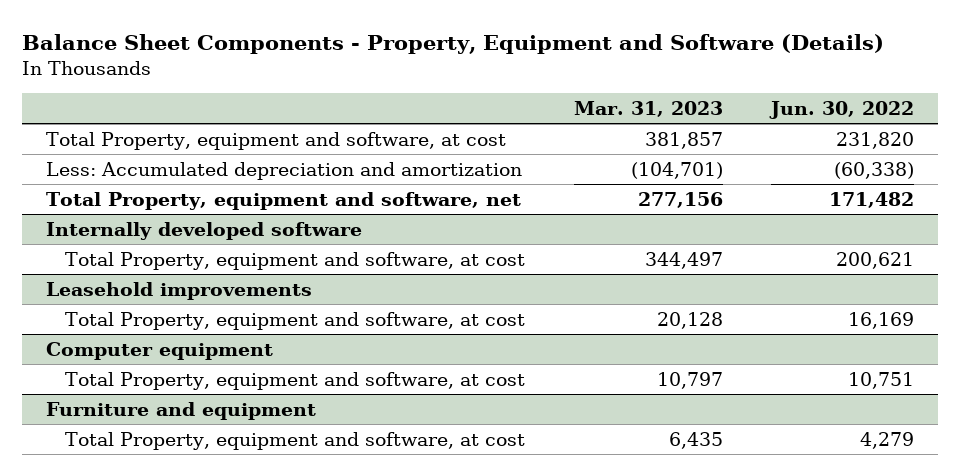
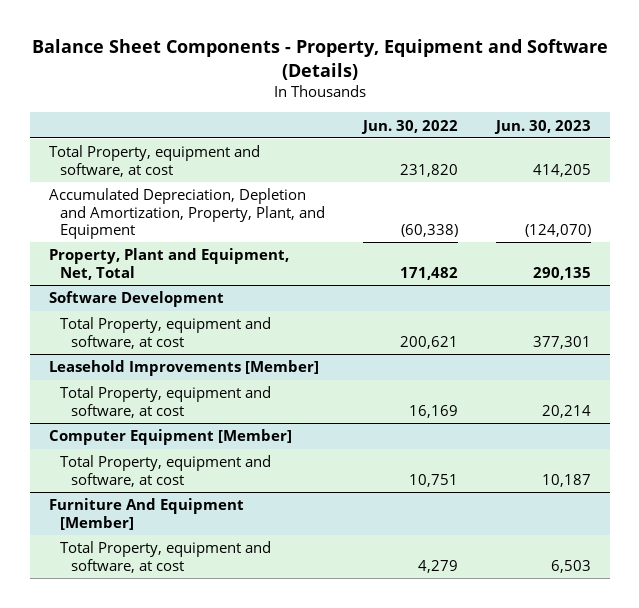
[573,101,723,118] Mar. 31, 2023 -> none
none -> [493,119,591,134] Jun. 30, 2023
[46,161,523,180] Less: Accumulated depreciation and amortization -> [48,188,325,240] Accumulated Depreciation, Depletion and Amortization, Property, Plant, and Equipment
[46,191,522,210] Total Property, equipment and software, net -> [48,248,289,280] Property, Plant and Equipment, Net, Total
[46,221,363,240] Internally developed software -> [48,291,224,308] Software Development
[46,281,313,300] Leasehold improvements -> [48,360,319,377] Leasehold Improvements [Member]
[46,341,274,360] Computer equipment -> [48,429,292,446] Computer Equipment [Member]
[46,401,317,420] Furniture and equipment -> [48,498,244,530] Furniture And Equipment [Member]

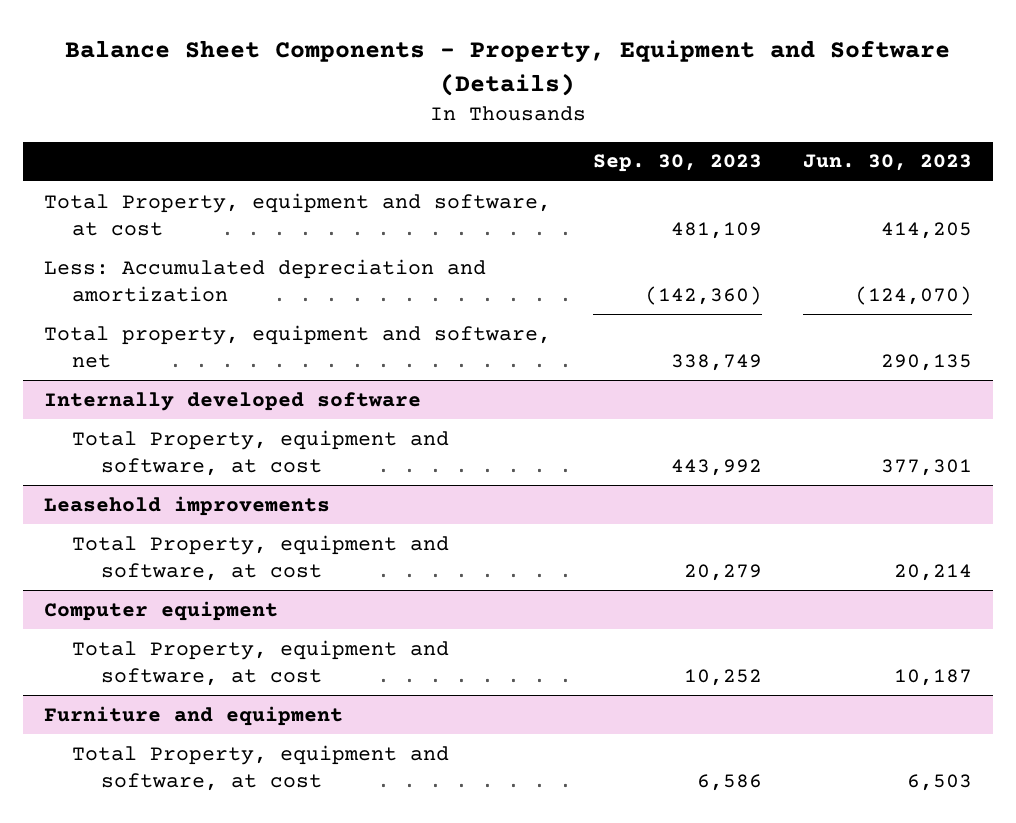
[360,119,458,134] Jun. 30, 2022 -> none
none -> [592,154,762,173] Sep. 30, 2023
[48,188,325,240] Accumulated Depreciation, Depletion and Amortization, Property, Plant, and Equipment -> [43,258,486,302] Less: Accumulated depreciation and amortization
[48,248,289,280] Property, Plant and Equipment, Net, Total -> [43,324,551,368] Total property, equipment and software, net
[48,291,224,308] Software Development -> [43,391,421,411] Internally developed software
[48,360,319,377] Leasehold Improvements [Member] -> [43,495,330,516] Leasehold improvements
[48,429,292,446] Computer Equipment [Member] -> [43,600,278,621] Computer equipment
[48,498,244,530] Furniture And Equipment [Member] -> [43,705,343,726] Furniture and equipment

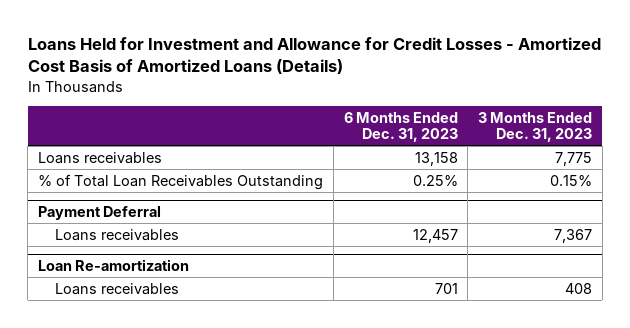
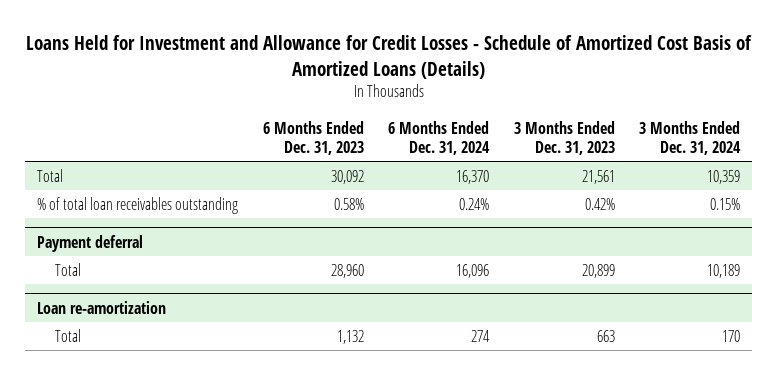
[27,37,601,75] Loans Held for Investment and Allowance for Credit Losses - Amortized Cost Basis of Amortized Loans (Details) -> [25,35,752,79] Loans Held for Investment and Allowance for Credit Losses - Schedule of Amortized Cost Basis of Amortized Loans (Details)
none -> [388,120,491,155] 6 Months Ended Dec. 31, 2024
none -> [639,120,742,155] 3 Months Ended Dec. 31, 2024
[38,151,163,164] Loans receivables -> none
[55,228,180,241] Loans receivables -> none
[55,282,180,295] Loans receivables -> none
none -> [37,168,64,182] Total
[38,173,324,190] % of Total Loan Receivables Outstanding -> [37,196,239,214] % of total loan receivables outstanding
[412,174,458,186] 0.25% -> [333,197,364,210] 0.58%
[549,174,592,186] 0.15% -> [584,197,615,210] 0.42%
[38,206,162,221] Payment Deferral -> [37,234,144,252] Payment deferral
none -> [54,262,81,276] Total
[38,259,190,272] Loan Re-amortization -> [37,300,167,314] Loan re-amortization
none -> [54,328,81,342] Total

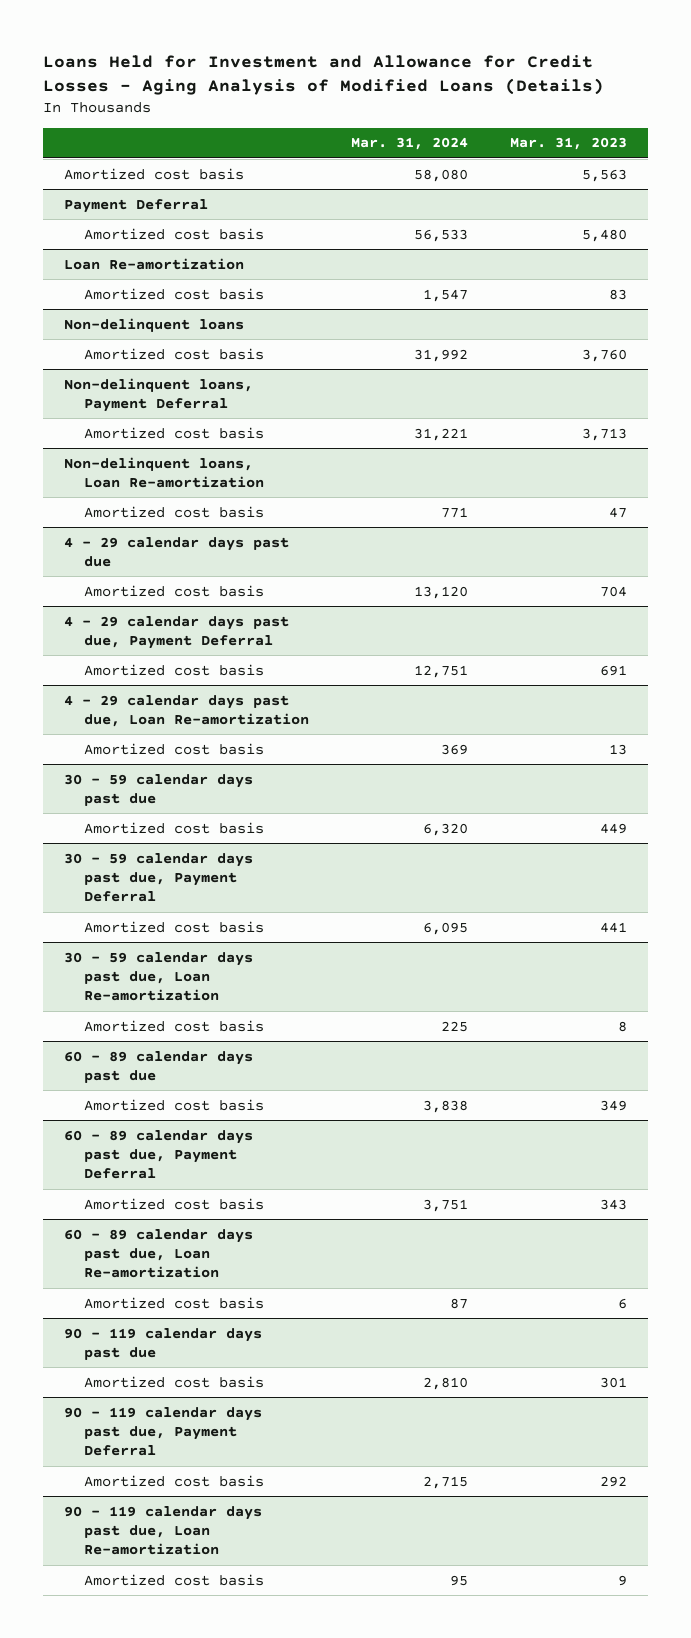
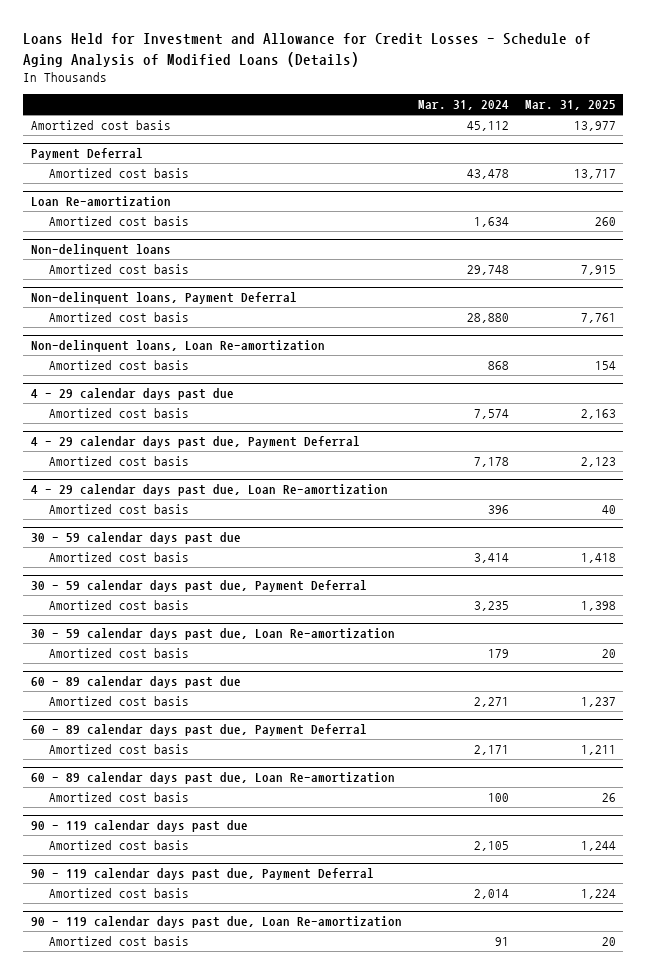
[43,55,605,96] Loans Held for Investment and Allowance for Credit Losses - Aging Analysis of Modified Loans (Details) -> [22,33,591,67] Loans Held for Investment and Allowance for Credit Losses - Schedule of Aging Analysis of Modified Loans (Details)
[510,137,628,151] Mar. 31, 2023 -> none
none -> [524,100,616,111] Mar. 31, 2025
[414,168,469,182] 58,080 -> [466,121,509,132] 45,112
[414,228,469,242] 56,533 -> [466,169,509,180] 43,478
[423,288,469,302] 1,547 -> [473,217,509,228] 1,634
[414,348,469,362] 31,992 -> [466,265,509,276] 29,748
[414,427,469,441] 31,221 -> [466,313,509,324] 28,880
[441,506,469,518] 771 -> [487,361,509,371] 868
[414,585,469,599] 13,120 -> [473,409,509,420] 7,574
[414,664,469,678] 12,751 -> [473,457,509,468] 7,178
[441,743,469,755] 369 -> [487,505,509,515] 396
[423,822,469,836] 6,320 -> [473,553,509,564] 3,414
[423,921,469,935] 6,095 -> [473,601,509,612] 3,235
[441,1020,469,1032] 225 -> [487,649,509,659] 179
[423,1099,469,1113] 3,838 -> [473,697,509,708] 2,271
[423,1198,469,1212] 3,751 -> [473,745,509,756] 2,171
[450,1297,469,1309] 87 -> [487,793,509,803] 100
[423,1376,469,1390] 2,810 -> [473,841,509,852] 2,105
[423,1475,469,1489] 2,715 -> [473,889,509,900] 2,014
[450,1574,469,1586] 95 -> [494,937,509,947] 91

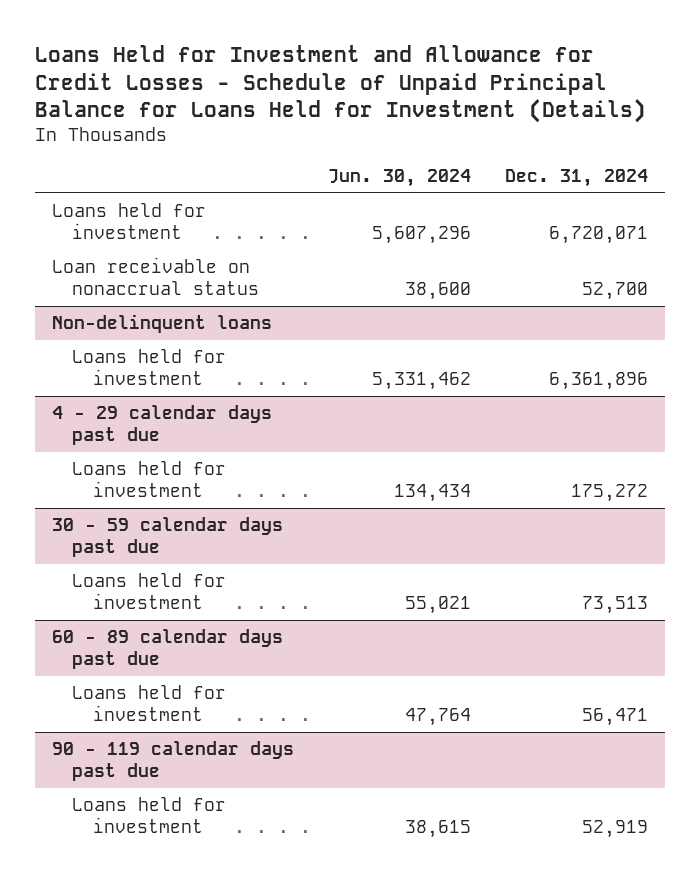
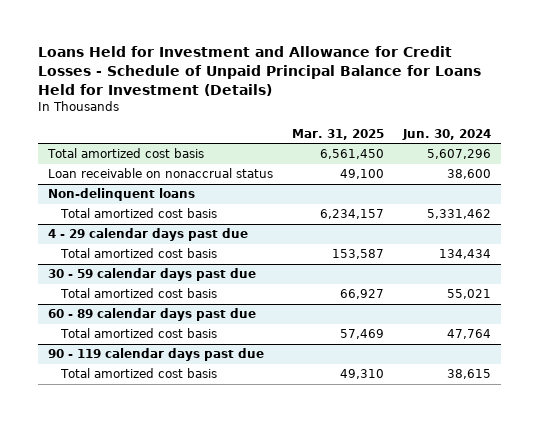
[505,168,649,187] Dec. 31, 2024 -> none
none -> [291,128,384,140] Mar. 31, 2025
[51,203,206,240] Loans held for investment -> [46,148,204,159] Total amortized cost basis
[72,349,227,386] Loans held for investment -> [60,208,218,219] Total amortized cost basis
[72,461,227,498] Loans held for investment -> [60,248,218,259] Total amortized cost basis
[72,573,227,610] Loans held for investment -> [60,288,218,299] Total amortized cost basis
[72,685,227,722] Loans held for investment -> [60,328,218,339] Total amortized cost basis
[72,797,227,834] Loans held for investment -> [60,368,218,379] Total amortized cost basis

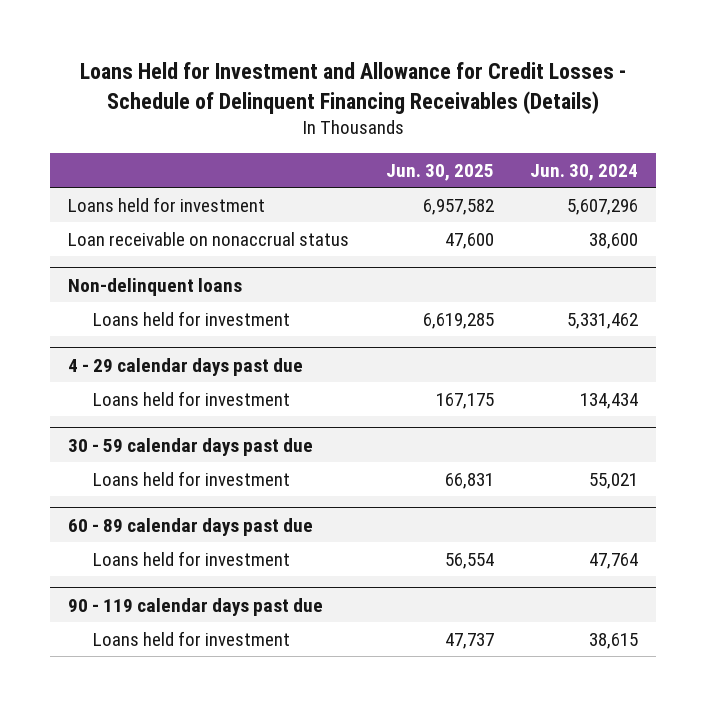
[38,45,482,96] Loans Held for Investment and Allowance for Credit Losses - Schedule of Unpaid Principal Balance for Loans Held for Investment (Details) -> [80,62,627,114] Loans Held for Investment and Allowance for Credit Losses - Schedule of Delinquent Financing Receivables (Details)
[291,128,384,140] Mar. 31, 2025 -> none
none -> [385,164,494,182] Jun. 30, 2025
[46,148,204,159] Total amortized cost basis -> [67,196,265,212] Loans held for investment
[60,208,218,219] Total amortized cost basis -> [92,310,290,326] Loans held for investment
[60,248,218,259] Total amortized cost basis -> [92,390,290,406] Loans held for investment
[60,288,218,299] Total amortized cost basis -> [92,470,290,486] Loans held for investment
[60,328,218,339] Total amortized cost basis -> [92,550,290,566] Loans held for investment
[60,368,218,379] Total amortized cost basis -> [92,630,290,646] Loans held for investment

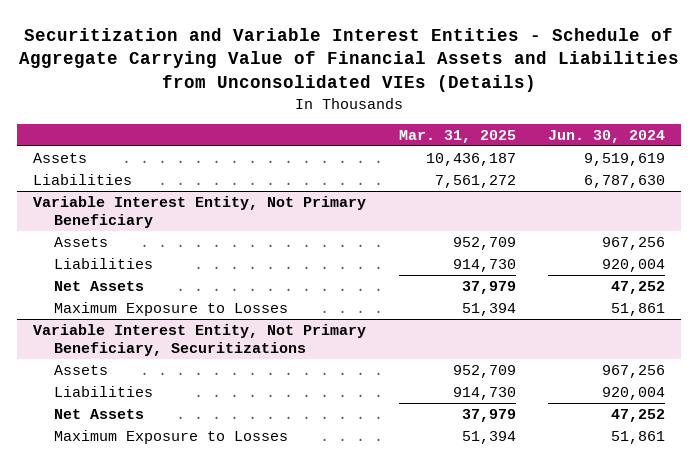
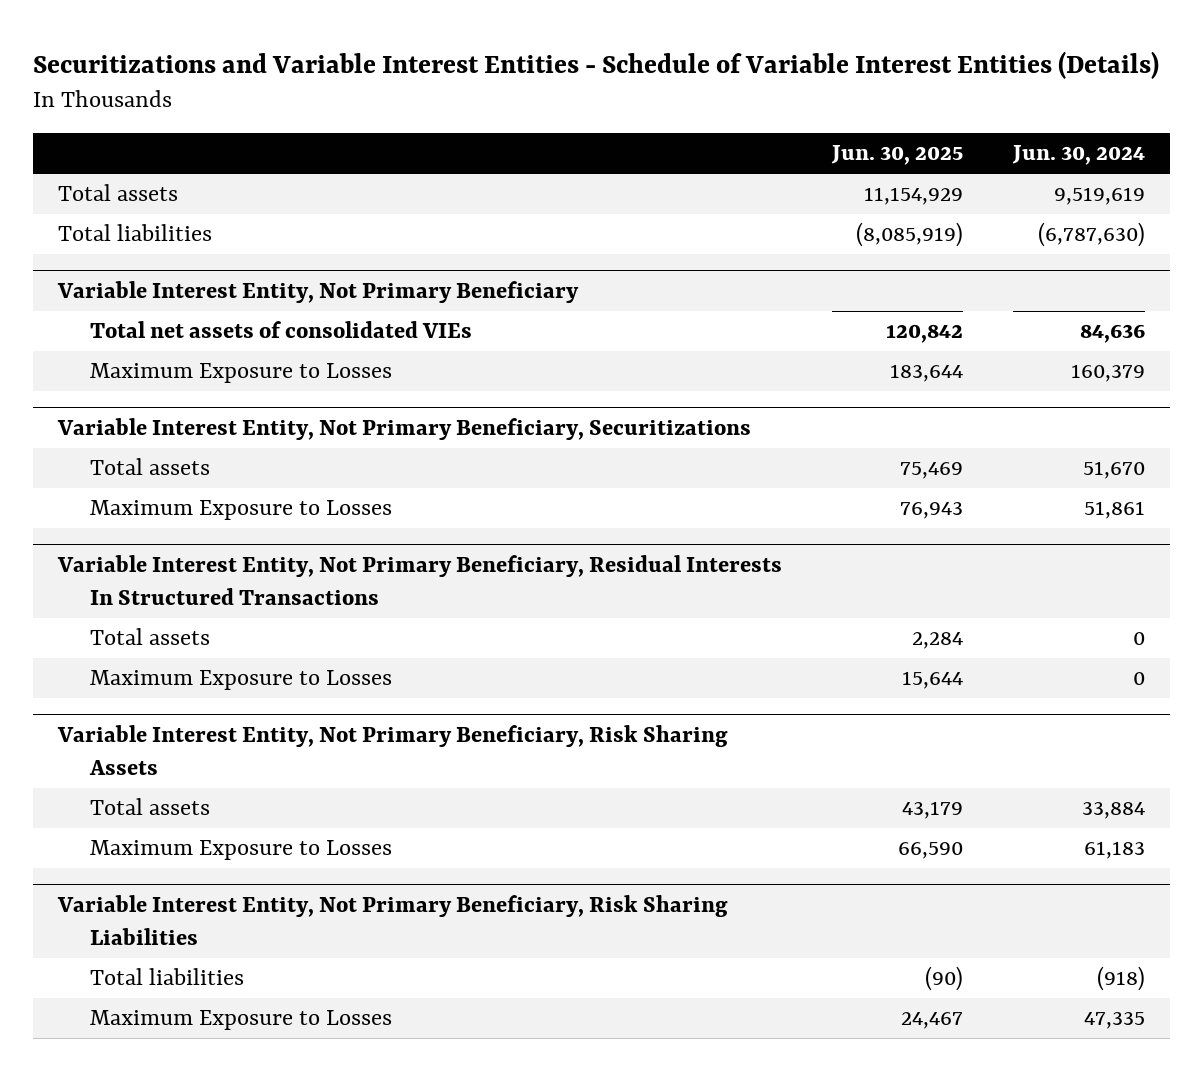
[19,27,680,92] Securitization and Variable Interest Entities - Schedule of Aggregate Carrying Value of Financial Assets and Liabilities from Unconsolidated VIEs (Details) -> [32,50,1159,79] Securitizations and Variable Interest Entities - Schedule of Variable Interest Entities (Details)
[398,129,516,143] Mar. 31, 2025 -> none
none -> [830,145,963,166] Jun. 30, 2025
[33,152,88,163] Assets -> [57,184,178,202] Total assets
[33,173,133,185] Liabilities -> [57,224,212,242] Total liabilities
[584,174,666,188] 6,787,630 -> [1037,222,1145,248] (6,787,630)
[53,236,108,247] Assets -> none
[53,257,153,269] Liabilities -> none
[53,280,144,291] Net Assets -> [89,321,472,339] Total net assets of consolidated VIEs
[611,280,666,294] 47,252 -> [1079,324,1145,344] 84,636
[611,302,666,316] 51,861 -> [1070,364,1145,383] 160,379
[53,385,153,397] Liabilities -> none
[53,408,144,419] Net Assets -> none
[53,364,108,375] Assets -> [89,458,210,476] Total assets
[602,364,666,378] 967,256 -> [1082,461,1145,480] 51,670
none -> [56,555,782,606] Variable Interest Entity, Not Primary Beneficiary, Residual Interests In Structured Transactions
none -> [89,628,210,646] Total assets
none -> [89,670,392,691] Maximum Exposure to Losses
none -> [56,725,728,776] Variable Interest Entity, Not Primary Beneficiary, Risk Sharing Assets
none -> [89,798,210,816] Total assets
none -> [89,840,392,861] Maximum Exposure to Losses
none -> [56,895,728,946] Variable Interest Entity, Not Primary Beneficiary, Risk Sharing Liabilities
none -> [89,968,244,986] Total liabilities
none -> [89,1010,392,1031] Maximum Exposure to Losses

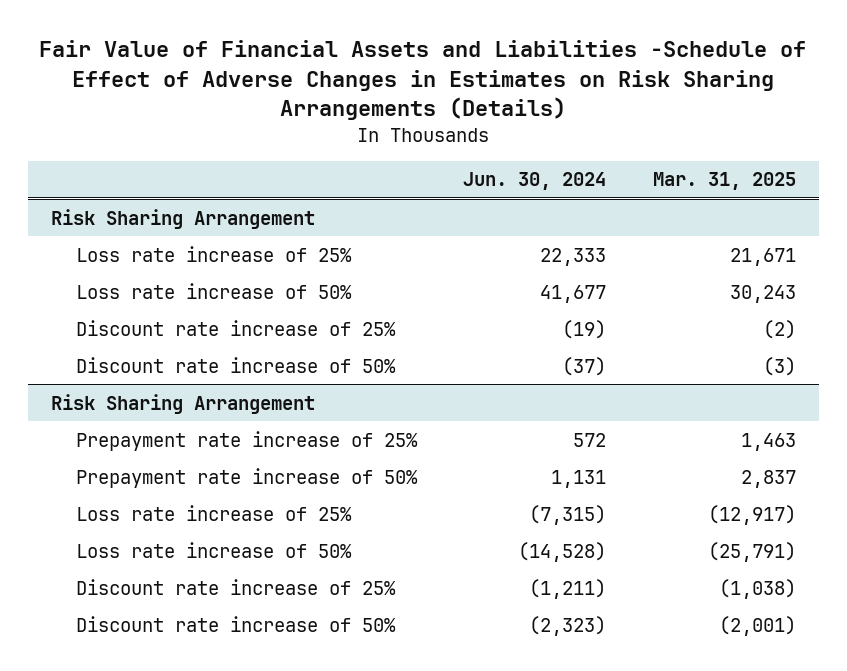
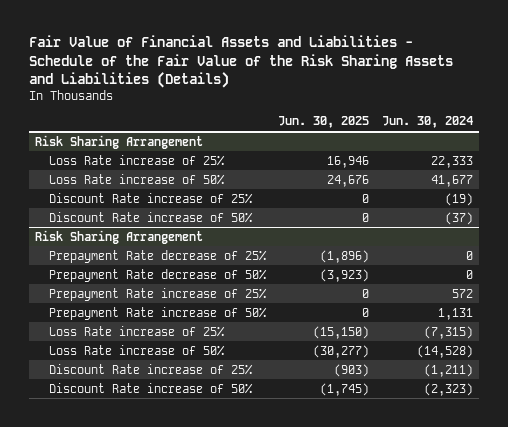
[39,40,807,121] Fair Value of Financial Assets and Liabilities -Schedule of Effect of Adverse Changes in Estimates on Risk Sharing Arrangements (Details) -> [29,35,454,88] Fair Value of Financial Assets and Liabilities - Schedule of the Fair Value of the Risk Sharing Assets and Liabilities (Details)
[652,172,796,191] Mar. 31, 2025 -> none
none -> [278,116,370,129] Jun. 30, 2025
[76,245,353,262] Loss rate increase of 25% -> [49,154,226,166] Loss Rate increase of 25%
[76,282,353,299] Loss rate increase of 50% -> [49,173,226,185] Loss Rate increase of 50%
[76,319,397,336] Discount rate increase of 25% -> [49,192,254,204] Discount Rate increase of 25%
[76,356,397,373] Discount rate increase of 50% -> [49,211,254,223] Discount Rate increase of 50%
none -> [49,249,268,263] Prepayment Rate decrease of 25%
none -> [49,268,268,282] Prepayment Rate decrease of 50%
[76,430,419,451] Prepayment rate increase of 25% -> [49,287,268,301] Prepayment Rate increase of 25%
[76,467,419,488] Prepayment rate increase of 50% -> [49,306,268,320] Prepayment Rate increase of 50%
[76,504,353,521] Loss rate increase of 25% -> [49,325,226,337] Loss Rate increase of 25%
[76,541,353,558] Loss rate increase of 50% -> [49,344,226,356] Loss Rate increase of 50%
[76,578,397,595] Discount rate increase of 25% -> [49,363,254,375] Discount Rate increase of 25%
[76,615,397,632] Discount rate increase of 50% -> [49,382,254,394] Discount Rate increase of 50%

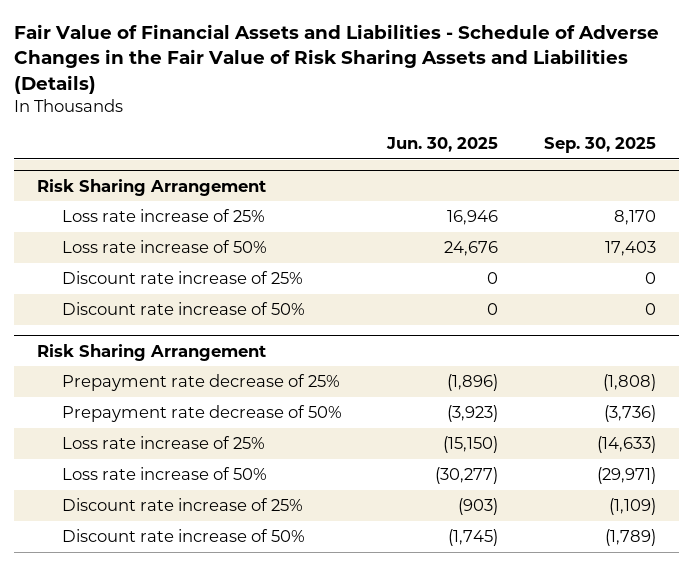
[29,35,454,88] Fair Value of Financial Assets and Liabilities - Schedule of the Fair Value of the Risk Sharing Assets and Liabilities (Details) -> [13,24,659,94] Fair Value of Financial Assets and Liabilities - Schedule of Adverse Changes in the Fair Value of Risk Sharing Assets and Liabilities (Details)
[381,116,473,129] Jun. 30, 2024 -> none
none -> [544,137,657,154] Sep. 30, 2025
[49,154,226,166] Loss Rate increase of 25% -> [61,209,265,223] Loss rate increase of 25%
[49,173,226,185] Loss Rate increase of 50% -> [61,240,267,254] Loss rate increase of 50%
[49,192,254,204] Discount Rate increase of 25% -> [61,271,303,285] Discount rate increase of 25%
[49,211,254,223] Discount Rate increase of 50% -> [61,302,305,316] Discount rate increase of 50%
[49,287,268,301] Prepayment Rate increase of 25% -> none
[49,306,268,320] Prepayment Rate increase of 50% -> none
[49,249,268,263] Prepayment Rate decrease of 25% -> [61,374,340,392] Prepayment rate decrease of 25%
[49,268,268,282] Prepayment Rate decrease of 50% -> [61,405,342,423] Prepayment rate decrease of 50%
[49,325,226,337] Loss Rate increase of 25% -> [61,436,265,450] Loss rate increase of 25%
[49,344,226,356] Loss Rate increase of 50% -> [61,467,267,481] Loss rate increase of 50%
[49,363,254,375] Discount Rate increase of 25% -> [61,498,303,512] Discount rate increase of 25%
[49,382,254,394] Discount Rate increase of 50% -> [61,529,305,543] Discount rate increase of 50%

